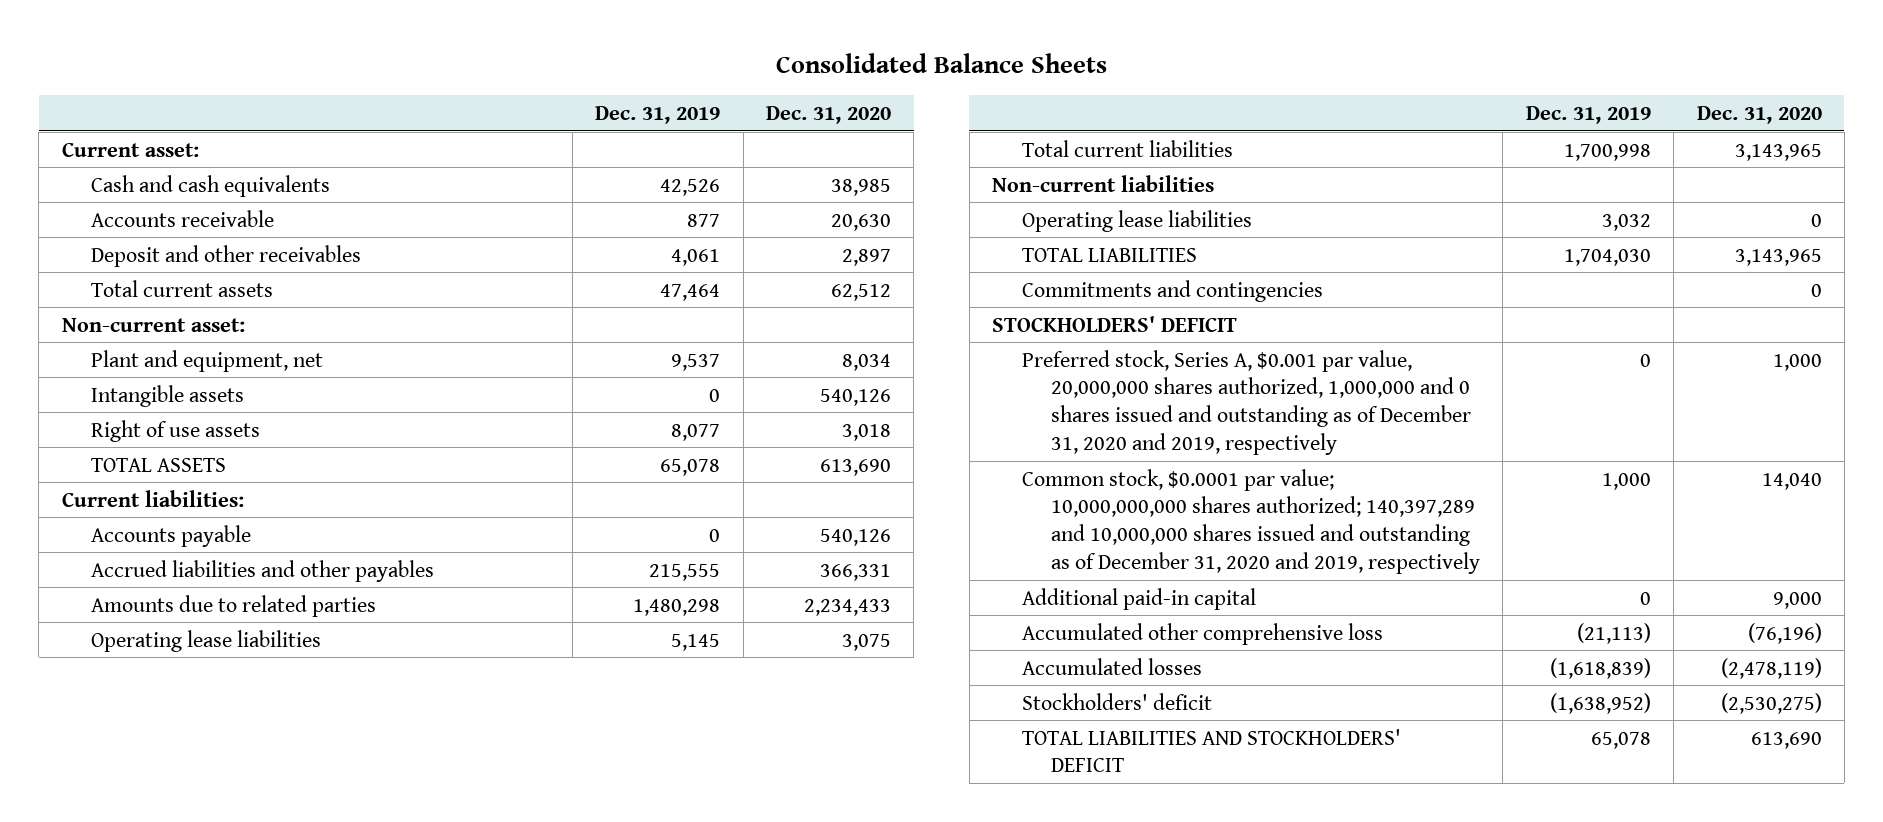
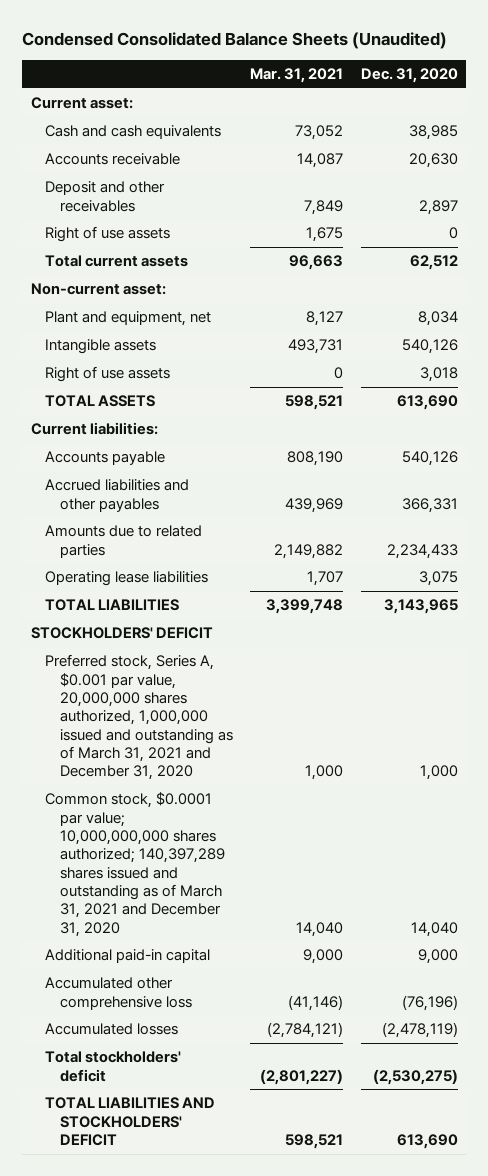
[775,53,1107,74] Consolidated Balance Sheets -> [21,31,447,49] Condensed Consolidated Balance Sheets (Unaudited)
[595,105,721,124] Dec. 31, 2019 -> none
none -> [250,67,344,83] Mar. 31, 2021
none -> [45,226,171,243] Right of use assets
[1021,139,1233,157] Total current liabilities -> none
[992,174,1215,192] Non-current liabilities -> none
[1021,209,1252,232] Operating lease liabilities -> none
[1021,279,1323,302] Commitments and contingencies -> none
[1021,349,1471,455] Preferred stock, Series A, $0.001 par value, 20,000,000 shares authorized, 1,000,000 and 0 shares issued and outstanding as of December 31, 2020 and 2019, respectively -> [45,654,234,781] Preferred stock, Series A, $0.001 par value, 20,000,000 shares authorized, 1,000,000 issued and outstanding as of March 31, 2021 and December 31, 2020
[1021,468,1480,574] Common stock, $0.0001 par value; 10,000,000,000 shares authorized; 140,397,289 and 10,000,000 shares issued and outstanding as of December 31, 2020 and 2019, respectively -> [45,792,226,937] Common stock, $0.0001 par value; 10,000,000,000 shares authorized; 140,397,289 shares issued and outstanding as of March 31, 2021 and December 31, 2020
[1021,692,1212,710] Stockholders' deficit -> [45,1051,182,1082] Total stockholders' deficit

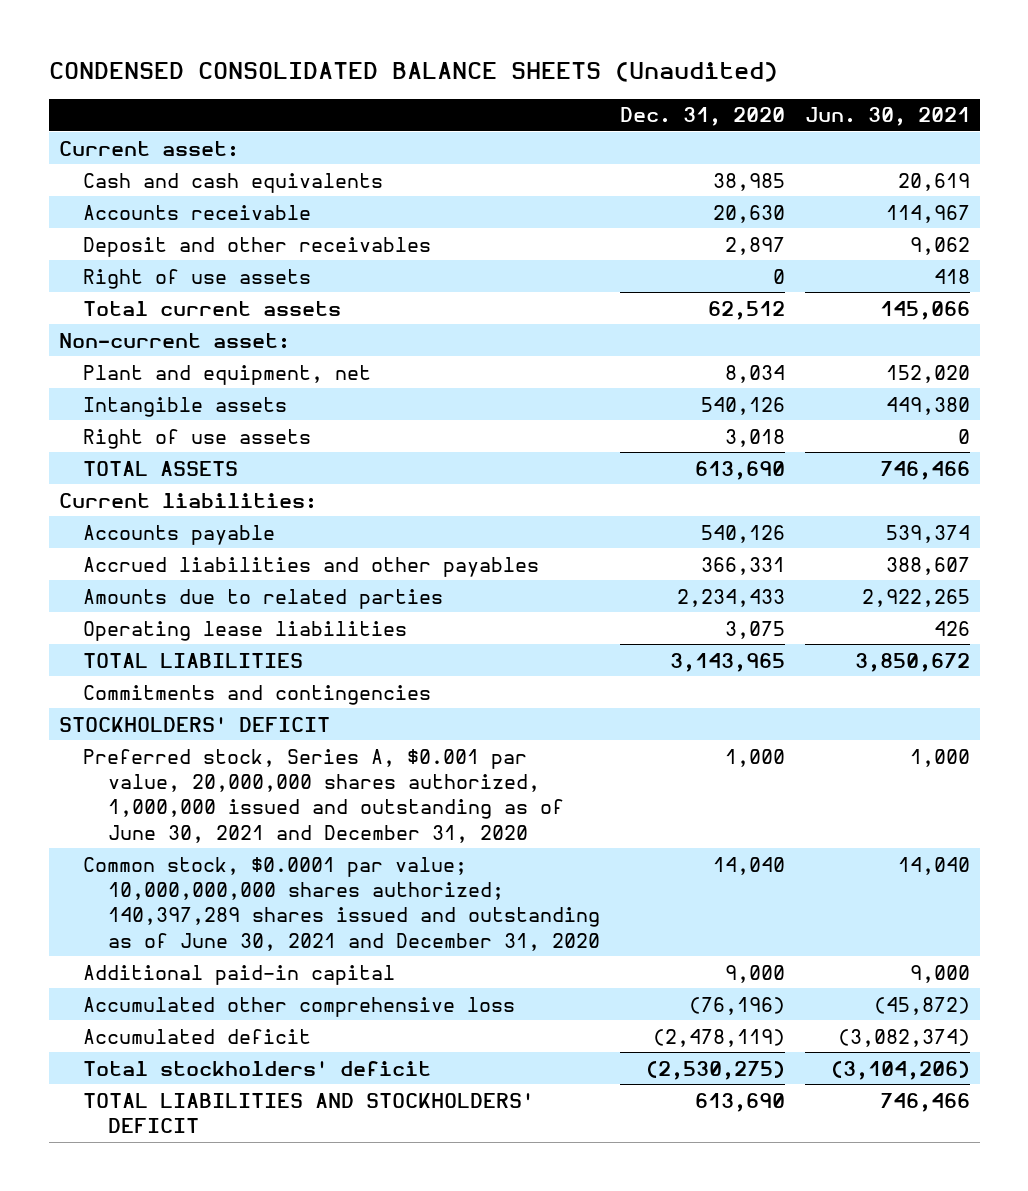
[21,31,447,49] Condensed Consolidated Balance Sheets (Unaudited) -> [48,62,778,83] CONDENSED CONSOLIDATED BALANCE SHEETS (Unaudited)
[250,67,344,83] Mar. 31, 2021 -> none
none -> [804,107,970,127] Jun. 30, 2021
none -> [83,684,432,705] Commitments and contingencies
[45,654,234,781] Preferred stock, Series A, $0.001 par value, 20,000,000 shares authorized, 1,000,000 issued and outstanding as of March 31, 2021 and December 31, 2020 -> [83,748,564,843] Preferred stock, Series A, $0.001 par value, 20,000,000 shares authorized, 1,000,000 issued and outstanding as of June 30, 2021 and December 31, 2020
[45,792,226,937] Common stock, $0.0001 par value; 10,000,000,000 shares authorized; 140,397,289 shares issued and outstanding as of March 31, 2021 and December 31, 2020 -> [83,856,600,951] Common stock, $0.0001 par value; 10,000,000,000 shares authorized; 140,397,289 shares issued and outstanding as of June 30, 2021 and December 31, 2020
[45,1023,179,1036] Accumulated losses -> [83,1028,312,1044] Accumulated deficit

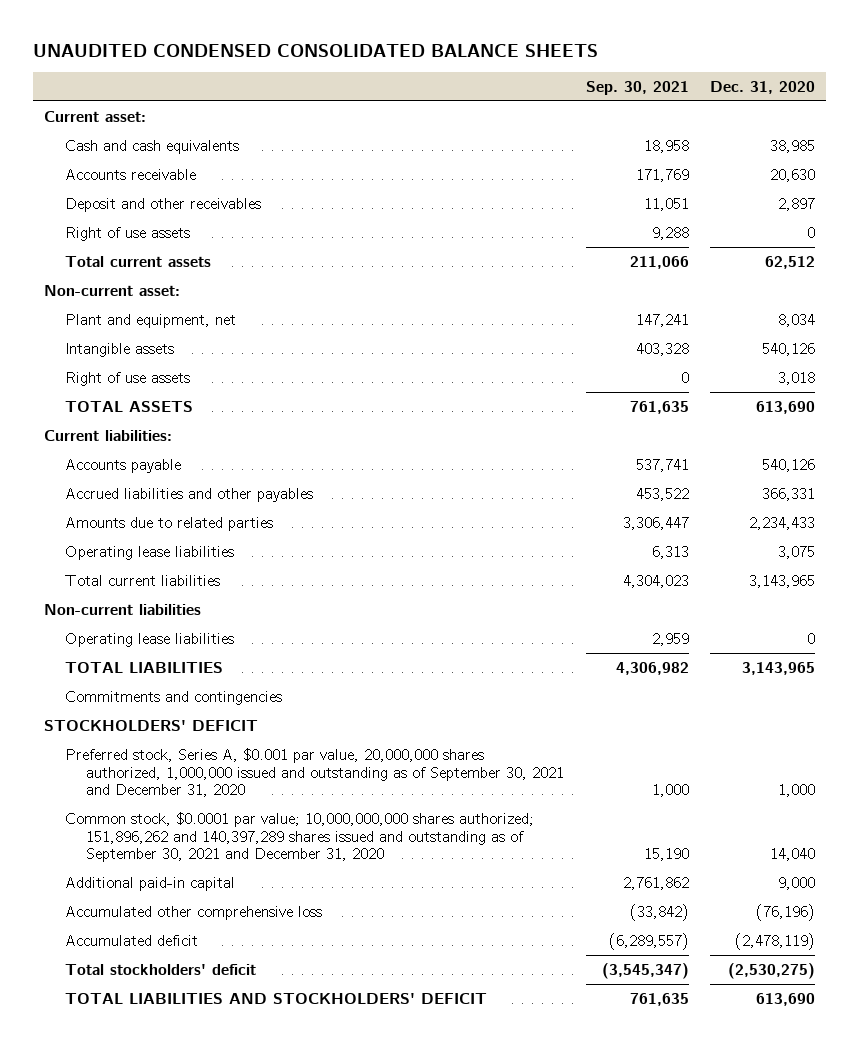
[48,62,778,83] CONDENSED CONSOLIDATED BALANCE SHEETS (Unaudited) -> [32,43,598,57] UNAUDITED CONDENSED CONSOLIDATED BALANCE SHEETS
[804,107,970,127] Jun. 30, 2021 -> none
none -> [585,80,689,95] Sep. 30, 2021
none -> [64,574,220,586] Total current liabilities
none -> [43,603,201,615] Non-current liabilities
none -> [64,632,234,647] Operating lease liabilities
[83,748,564,843] Preferred stock, Series A, $0.001 par value, 20,000,000 shares authorized, 1,000,000 issued and outstanding as of June 30, 2021 and December 31, 2020 -> [64,747,565,798] Preferred stock, Series A, $0.001 par value, 20,000,000 shares authorized, 1,000,000 issued and outstanding as of September 30, 2021 and December 31, 2020
[83,856,600,951] Common stock, $0.0001 par value; 10,000,000,000 shares authorized; 140,397,289 shares issued and outstanding as of June 30, 2021 and December 31, 2020 -> [64,811,534,863] Common stock, $0.0001 par value; 10,000,000,000 shares authorized; 151,896,262 and 140,397,289 shares issued and outstanding as of September 30, 2021 and December 31, 2020

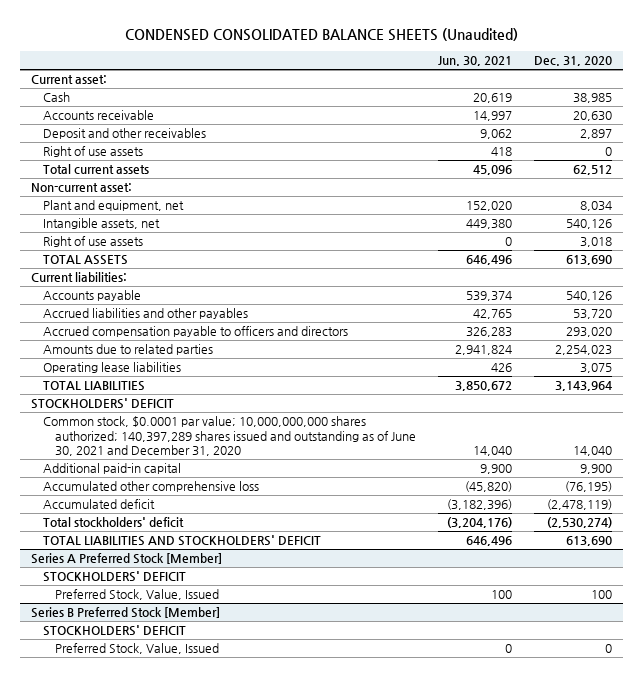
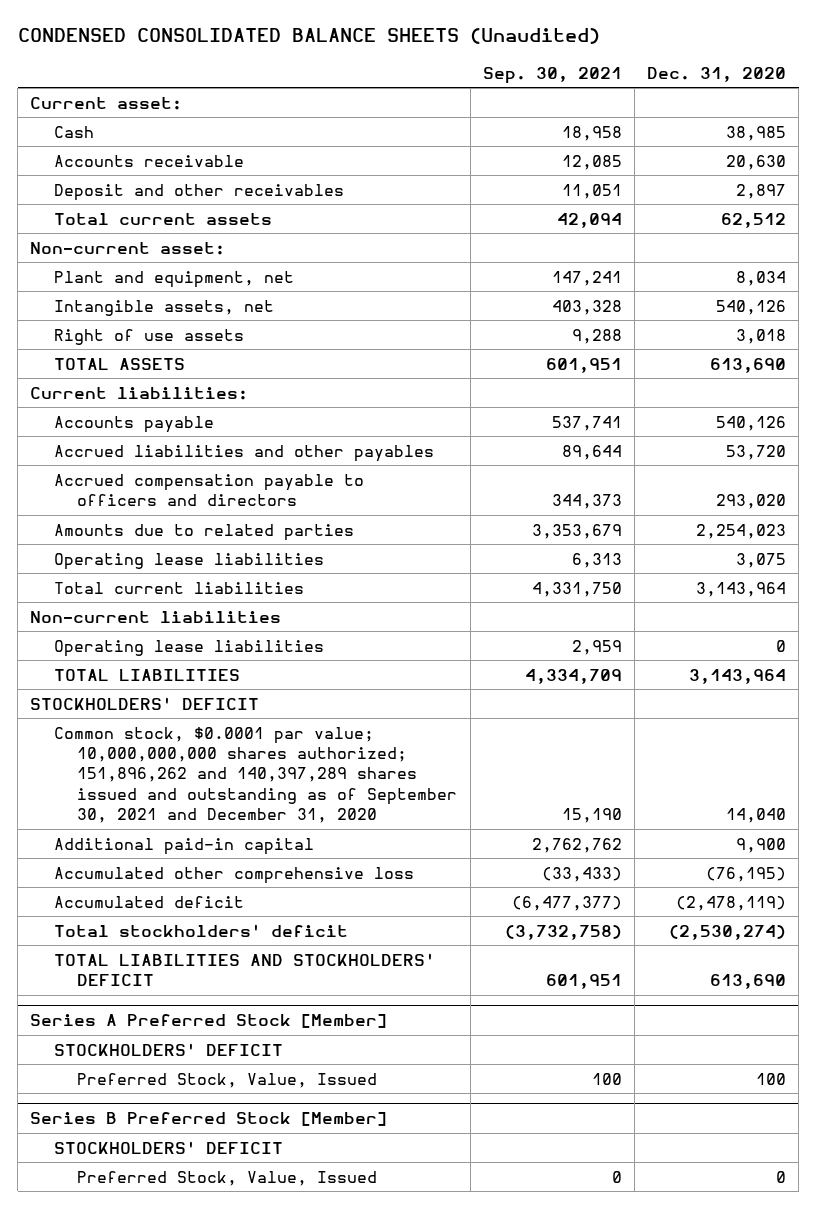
[438,56,513,67] Jun. 30, 2021 -> none
none -> [482,66,622,84] Sep. 30, 2021
[42,146,143,158] Right of use assets -> none
none -> [53,581,304,594] Total current liabilities
none -> [30,610,282,623] Non-current liabilities
none -> [53,639,324,657] Operating lease liabilities
[42,416,416,457] Common stock, $0.0001 par value; 10,000,000,000 shares authorized; 140,397,289 shares issued and outstanding as of June 30, 2021 and December 31, 2020 -> [53,726,458,824] Common stock, $0.0001 par value; 10,000,000,000 shares authorized; 151,896,262 and 140,397,289 shares issued and outstanding as of September 30, 2021 and December 31, 2020

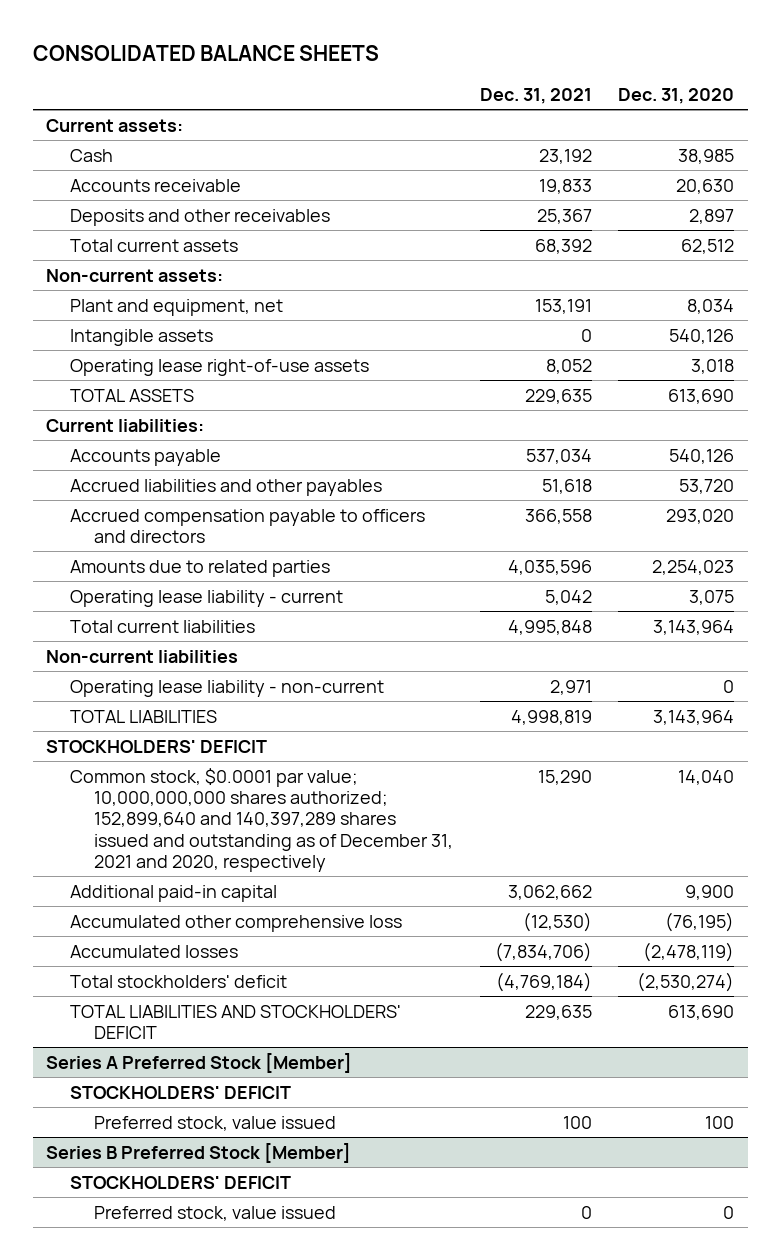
[17,28,600,45] CONDENSED CONSOLIDATED BALANCE SHEETS (Unaudited) -> [32,44,379,61] CONSOLIDATED BALANCE SHEETS
[482,66,622,84] Sep. 30, 2021 -> none
none -> [479,87,592,104] Dec. 31, 2021
[30,96,183,110] Current asset: -> [46,118,184,132] Current assets:
[53,183,344,201] Deposit and other receivables -> [69,208,330,226] Deposits and other receivables
[30,241,226,255] Non-current asset: -> [46,268,224,282] Non-current assets:
[53,299,274,316] Intangible assets, net -> [69,328,213,346] Intangible assets
[53,328,244,345] Right of use assets -> [69,358,369,376] Operating lease right-of-use assets
[53,552,324,570] Operating lease liabilities -> [69,589,343,607] Operating lease liability - current
[53,639,324,657] Operating lease liabilities -> [69,679,384,697] Operating lease liability - non-current
[53,726,458,824] Common stock, $0.0001 par value; 10,000,000,000 shares authorized; 151,896,262 and 140,397,289 shares issued and outstanding as of September 30, 2021 and December 31, 2020 -> [69,767,453,872] Common stock, $0.0001 par value; 10,000,000,000 shares authorized; 152,899,640 and 140,397,289 shares issued and outstanding as of December 31, 2021 and 2020, respectively
[53,895,244,908] Accumulated deficit -> [69,944,238,958] Accumulated losses
[77,1072,378,1088] Preferred Stock, Value, Issued -> [93,1115,336,1131] Preferred stock, value issued
[77,1170,378,1186] Preferred Stock, Value, Issued -> [93,1205,336,1221] Preferred stock, value issued

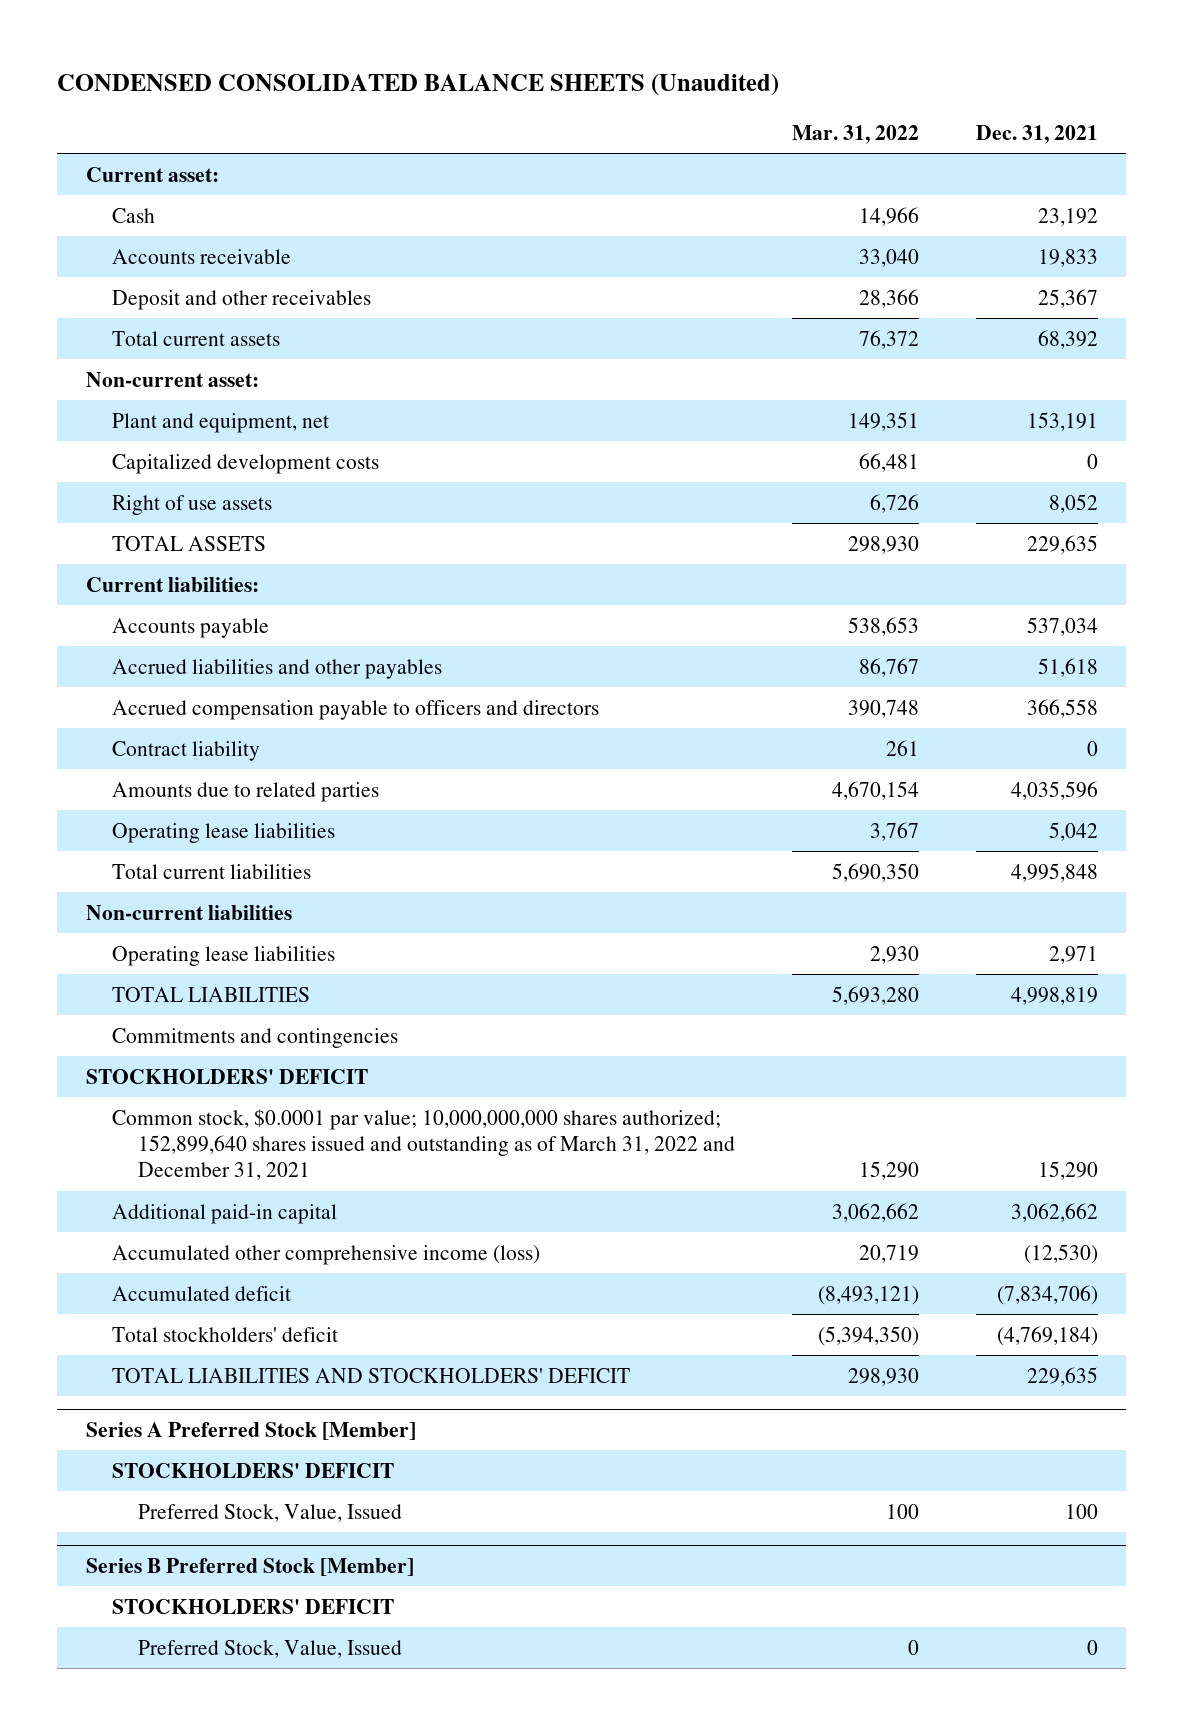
[32,44,379,61] CONSOLIDATED BALANCE SHEETS -> [57,73,780,96] CONDENSED CONSOLIDATED BALANCE SHEETS (Unaudited)
[618,87,735,104] Dec. 31, 2020 -> none
none -> [791,124,919,144] Mar. 31, 2022
[46,118,184,132] Current assets: -> [85,166,219,182] Current asset:
[69,208,330,226] Deposits and other receivables -> [111,289,371,310] Deposit and other receivables
[46,268,224,282] Non-current assets: -> [85,371,259,387] Non-current asset:
[69,328,213,346] Intangible assets -> none
none -> [111,453,379,474] Capitalized development costs
[69,358,369,376] Operating lease right-of-use assets -> [111,494,272,515] Right of use assets
none -> [111,740,260,761] Contract liability
[69,589,343,607] Operating lease liability - current -> [111,822,335,843] Operating lease liabilities
[69,679,384,697] Operating lease liability - non-current -> [111,945,335,966] Operating lease liabilities
none -> [111,1027,398,1048] Commitments and contingencies
[69,767,453,872] Common stock, $0.0001 par value; 10,000,000,000 shares authorized; 152,899,640 and 140,397,289 shares issued and outstanding as of December 31, 2021 and 2020, respectively -> [111,1108,735,1181] Common stock, $0.0001 par value; 10,000,000,000 shares authorized; 152,899,640 shares issued and outstanding as of March 31, 2022 and December 31, 2021
[69,914,402,932] Accumulated other comprehensive loss -> [111,1244,540,1265] Accumulated other comprehensive income (loss)
[69,944,238,958] Accumulated losses -> [111,1285,291,1301] Accumulated deficit
[93,1115,336,1131] Preferred stock, value issued -> [137,1503,402,1522] Preferred Stock, Value, Issued
[93,1205,336,1221] Preferred stock, value issued -> [137,1639,402,1658] Preferred Stock, Value, Issued

